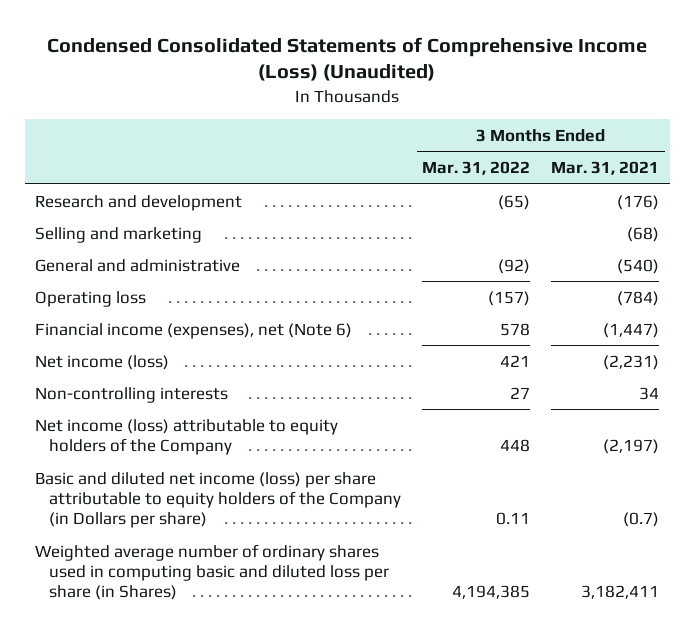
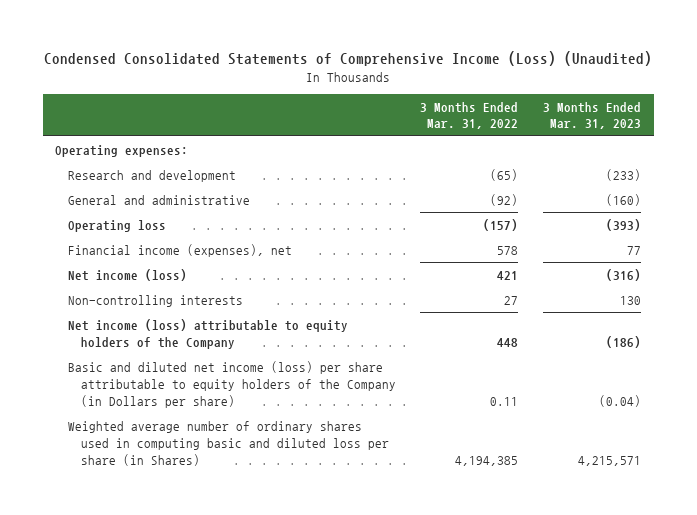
[551,161,660,176] Mar. 31, 2021 -> none
none -> [543,101,642,130] 3 Months Ended Mar. 31, 2023
none -> [55,144,189,157] Operating expenses:
[35,226,203,243] Selling and marketing -> none
[35,322,353,339] Financial income (expenses), net (Note 6) -> [67,243,292,257] Financial income (expenses), net

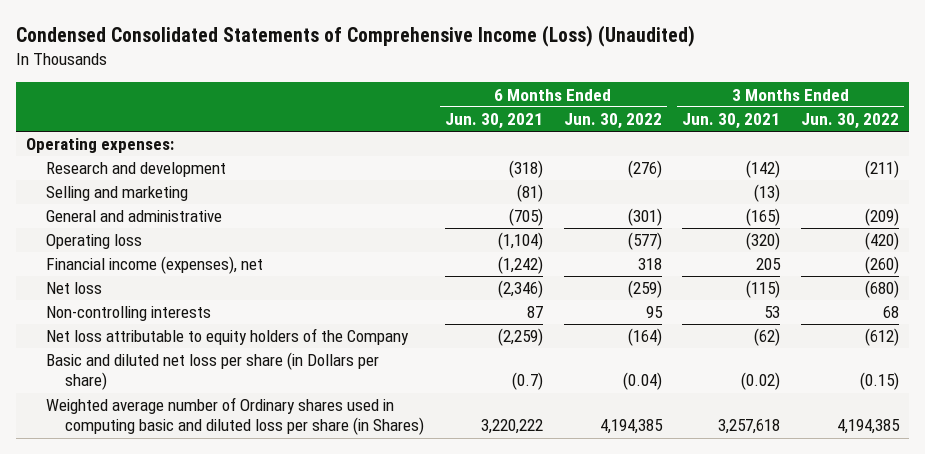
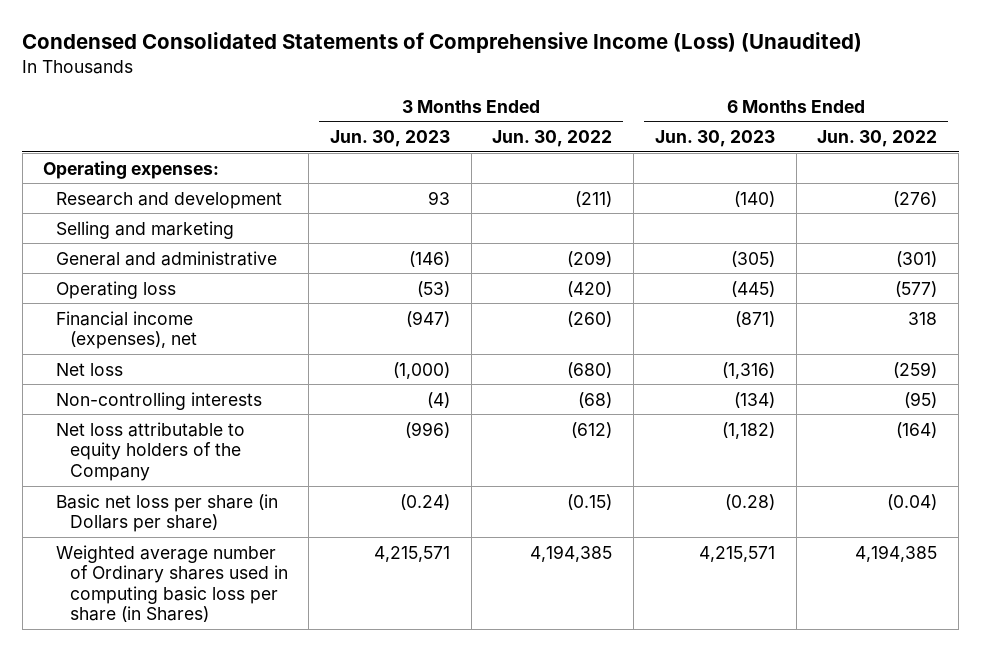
[445,113,544,130] Jun. 30, 2021 -> none
[682,113,781,130] Jun. 30, 2021 -> none
none -> [329,129,450,147] Jun. 30, 2023
none -> [654,129,775,147] Jun. 30, 2023
[645,306,663,319] 95 -> [904,391,938,408] (95)
[883,306,900,319] 68 -> [578,391,613,408] (68)
[45,352,379,391] Basic and diluted net loss per share (in Dollars per share) -> [56,493,279,533] Basic net loss per share (in Dollars per share)
[45,397,425,436] Weighted average number of Ordinary shares used in computing basic and diluted loss per share (in Shares) -> [56,544,288,623] Weighted average number of Ordinary shares used in computing basic loss per share (in Shares)

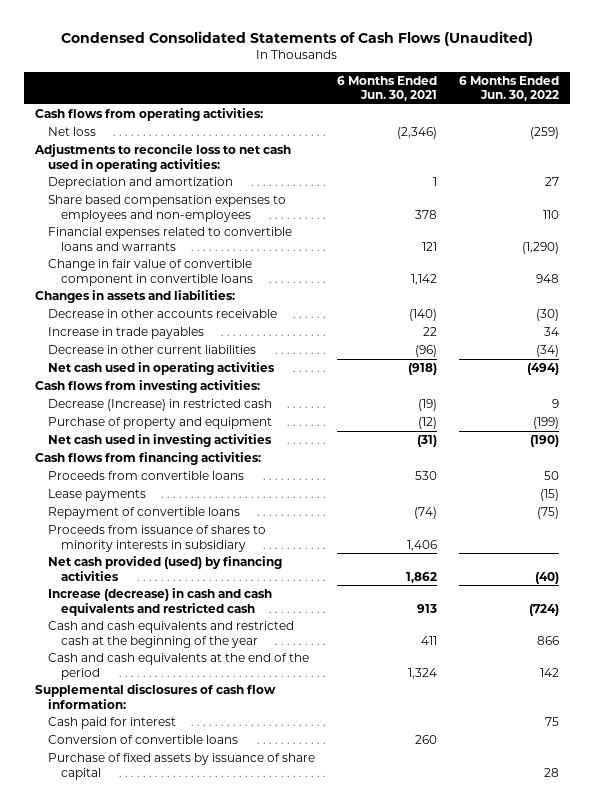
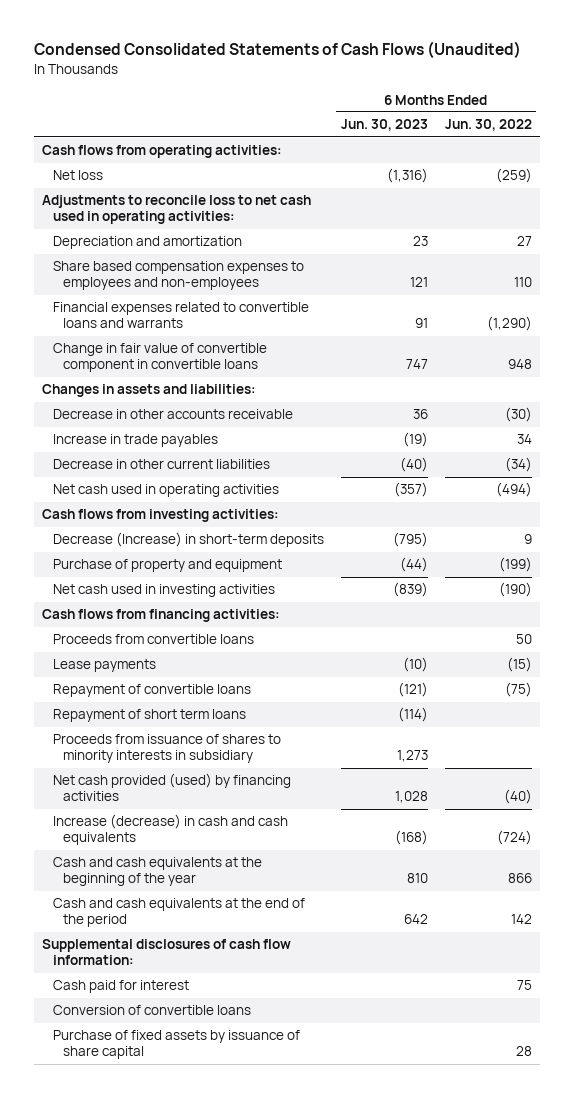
[336,75,437,102] 6 Months Ended Jun. 30, 2021 -> none
none -> [340,119,428,132] Jun. 30, 2023
[48,399,273,412] Decrease (Increase) in restricted cash -> none
none -> [52,532,324,548] Decrease (Increase) in short-term deposits
none -> [52,709,246,723] Repayment of short term loans
[48,588,273,616] Increase (decrease) in cash and cash equivalents and restricted cash -> [52,814,288,846] Increase (decrease) in cash and cash equivalents
[48,621,295,648] Cash and cash equivalents and restricted cash at the beginning of the year -> [52,857,262,887] Cash and cash equivalents at the beginning of the year

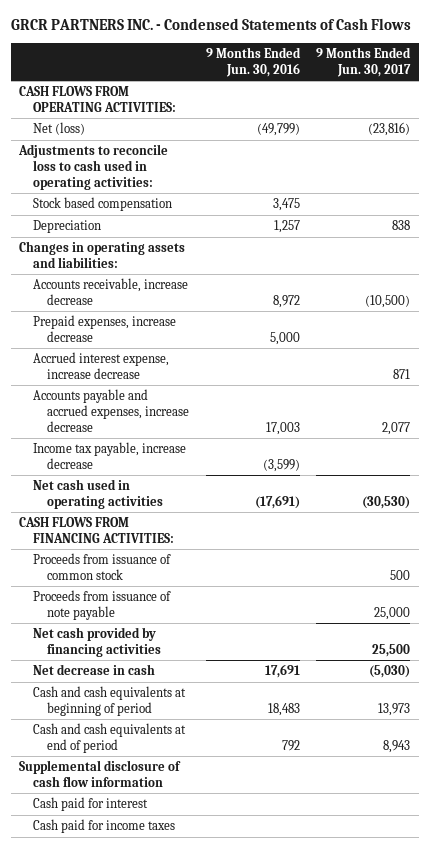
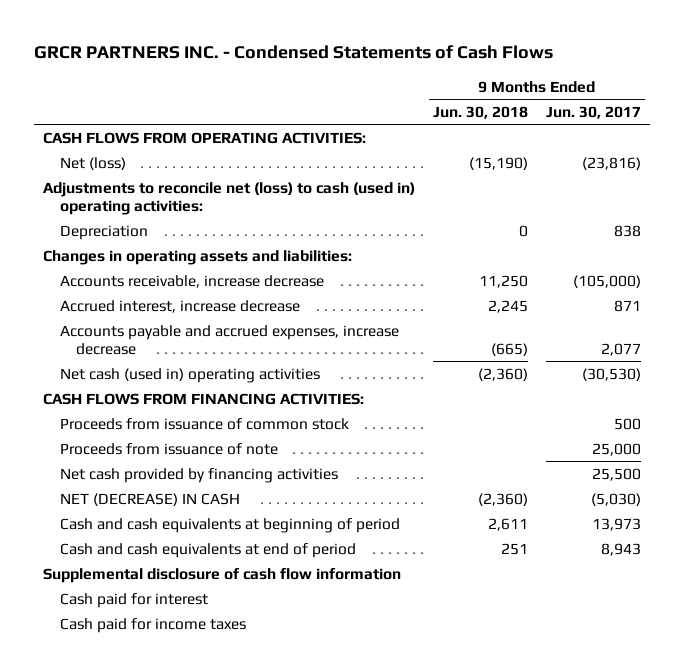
[205,46,301,77] 9 Months Ended Jun. 30, 2016 -> none
none -> [433,105,529,119] Jun. 30, 2018
[32,197,172,212] Stock based compensation -> none
[17,144,168,190] Adjustments to reconcile loss to cash used in operating activities: -> [43,181,416,215] Adjustments to reconcile net (loss) to cash (used in) operating activities:
[32,315,176,342] Prepaid expenses, increase decrease -> none
[365,294,411,308] (10,500) -> [572,274,641,288] (105,000)
[32,352,169,379] Accrued interest expense, increase decrease -> [59,299,300,313] Accrued interest, increase decrease
[32,442,186,469] Income tax payable, increase decrease -> none
[32,479,163,509] Net cash used in operating activities -> [59,367,320,383] Net cash (used in) operating activities
[32,590,171,620] Proceeds from issuance of note payable -> [59,442,278,455] Proceeds from issuance of note
[32,664,155,676] Net decrease in cash -> [59,492,240,506] NET (DECREASE) IN CASH

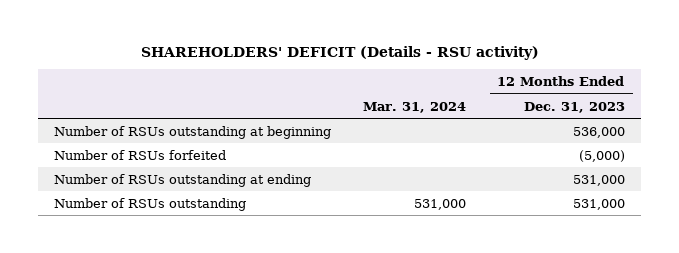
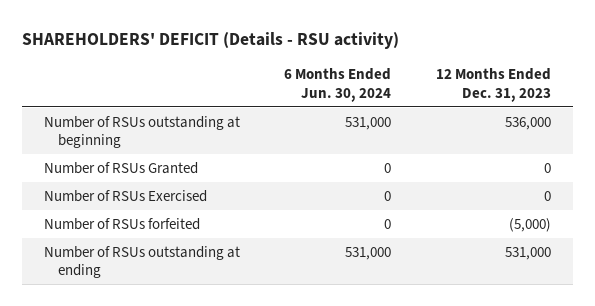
[362,101,466,113] Mar. 31, 2024 -> none
none -> [284,68,392,102] 6 Months Ended Jun. 30, 2024
none -> [44,161,199,174] Number of RSUs Granted
none -> [44,189,208,202] Number of RSUs Exercised
[54,197,247,211] Number of RSUs outstanding -> none

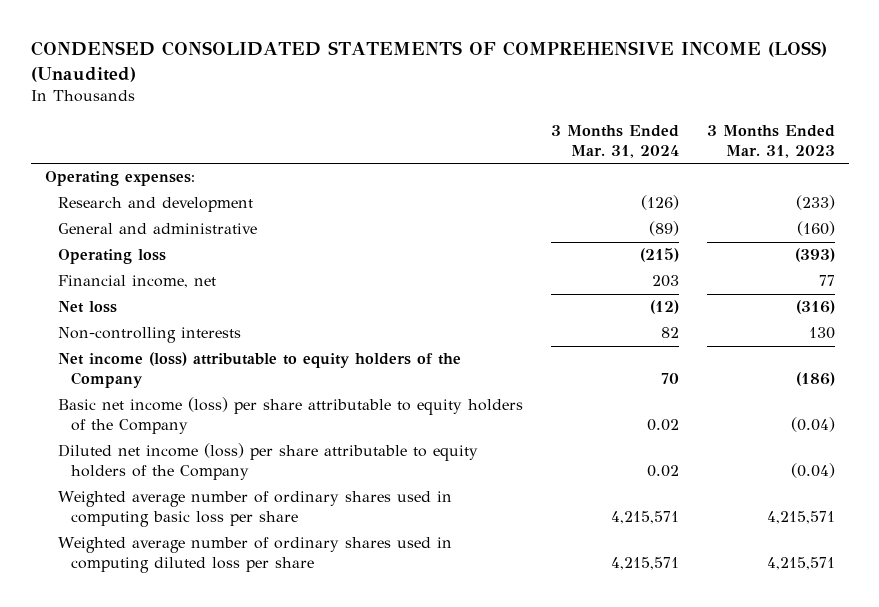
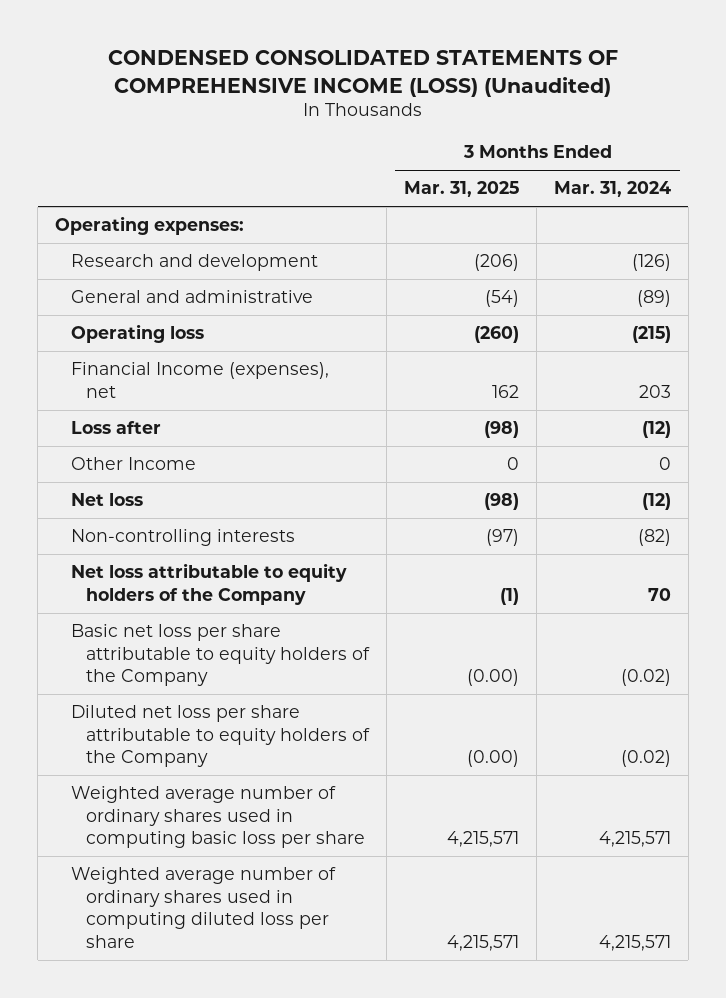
[706,124,835,158] 3 Months Ended Mar. 31, 2023 -> none
none -> [404,181,520,198] Mar. 31, 2025
[57,275,216,289] Financial income, net -> [70,362,329,398] Financial Income (expenses), net
none -> [70,421,161,435] Loss after
none -> [70,457,196,471] Other Income
[660,327,679,339] 82 -> [637,529,671,547] (82)
[57,352,461,389] Net income (loss) attributable to equity holders of the Company -> [70,563,347,605] Net loss attributable to equity holders of the Company
[57,397,523,435] Basic net income (loss) per share attributable to equity holders of the Company -> [70,624,371,687] Basic net loss per share attributable to equity holders of the Company
[646,419,679,432] 0.02 -> [620,669,671,687] (0.02)
[57,443,478,481] Diluted net income (loss) per share attributable to equity holders of the Company -> [70,705,371,768] Diluted net loss per share attributable to equity holders of the Company
[646,465,679,478] 0.02 -> [620,750,671,768] (0.02)

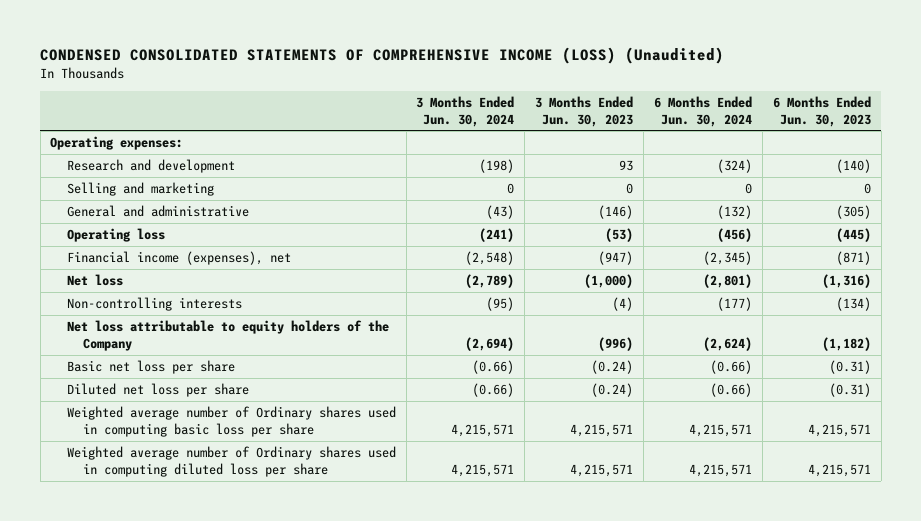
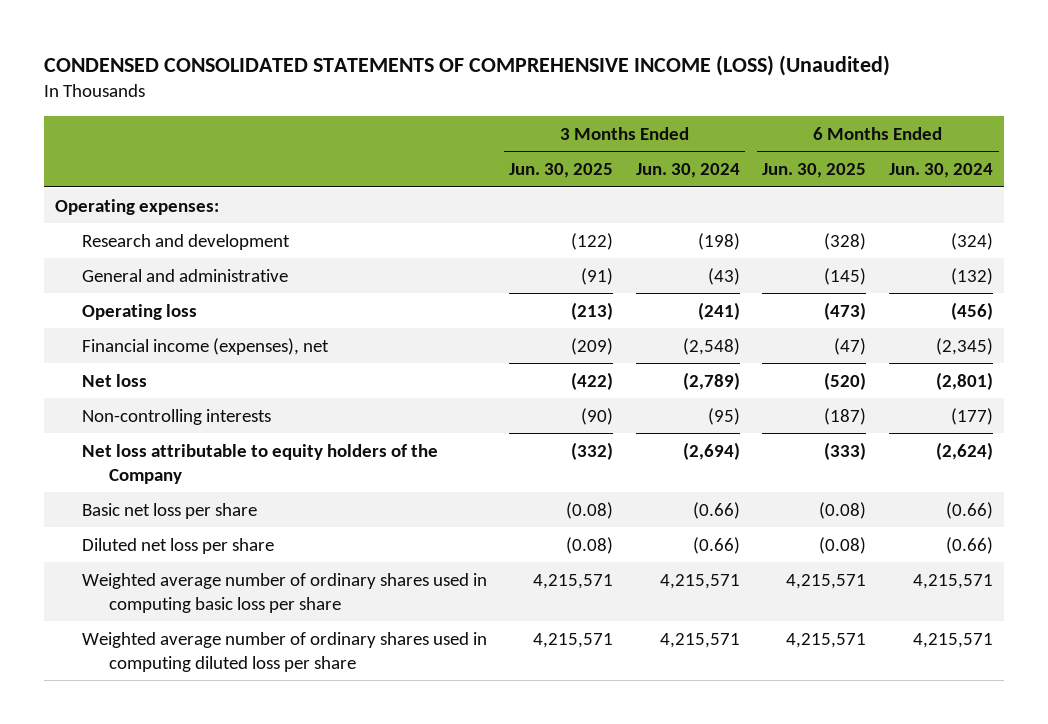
[535,95,634,127] 3 Months Ended Jun. 30, 2023 -> none
[772,95,871,127] 6 Months Ended Jun. 30, 2023 -> none
none -> [509,163,614,179] Jun. 30, 2025
none -> [762,163,867,179] Jun. 30, 2025
[66,182,214,197] Selling and marketing -> none
[66,406,396,437] Weighted average number of Ordinary shares used in computing basic loss per share -> [81,572,487,613] Weighted average number of ordinary shares used in computing basic loss per share
[66,446,396,477] Weighted average number of Ordinary shares used in computing diluted loss per share -> [81,631,487,672] Weighted average number of ordinary shares used in computing diluted loss per share

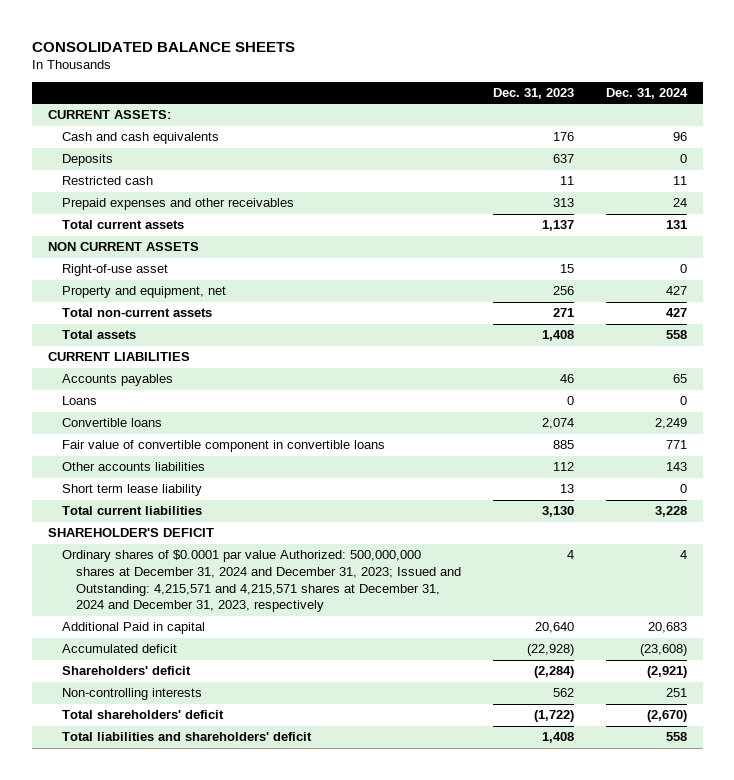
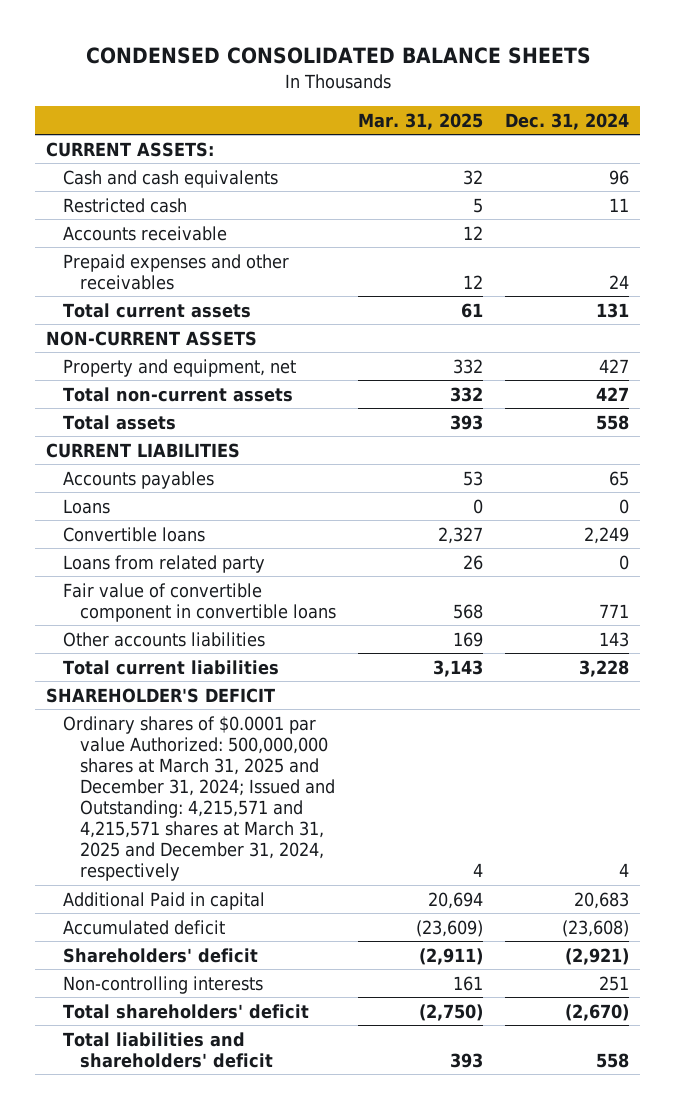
[31,41,295,52] CONSOLIDATED BALANCE SHEETS -> [85,47,591,65] CONDENSED CONSOLIDATED BALANCE SHEETS
[492,87,574,99] Dec. 31, 2023 -> none
none -> [358,112,484,130] Mar. 31, 2025
[61,154,113,167] Deposits -> none
none -> [63,225,228,241] Accounts receivable
[61,264,168,277] Right-of-use asset -> none
[47,242,199,252] NON CURRENT ASSETS -> [46,330,258,346] NON-CURRENT ASSETS
none -> [63,554,266,573] Loans from related party
[61,484,202,497] Short term lease liability -> none
[61,550,461,613] Ordinary shares of $0.0001 par value Authorized: 500,000,000 shares at December 31, 2024 and December 31, 2023; Issued and Outstanding: 4,215,571 and 4,215,571 shares at December 31, 2024 and December 31, 2023, respectively -> [63,715,336,882] Ordinary shares of $0.0001 par value Authorized: 500,000,000 shares at March 31, 2025 and December 31, 2024; Issued and Outstanding: 4,215,571 and 4,215,571 shares at March 31, 2025 and December 31, 2024, respectively

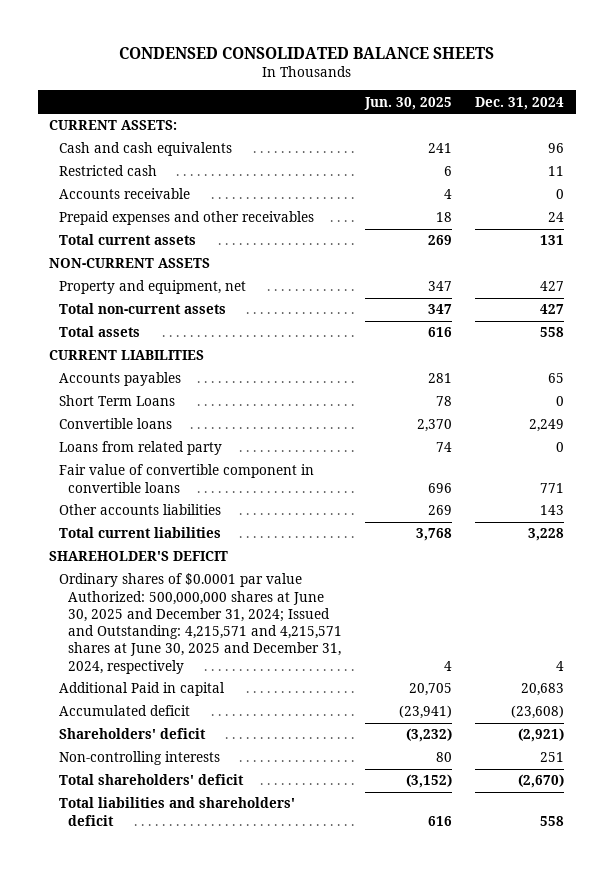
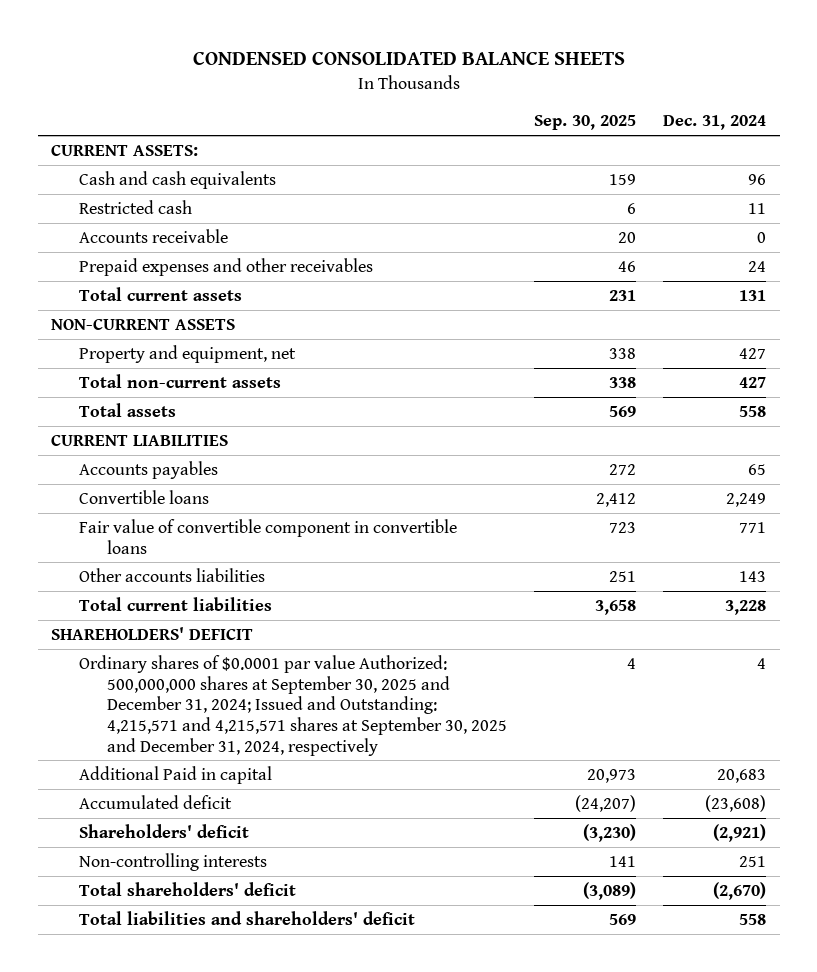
[364,96,453,110] Jun. 30, 2025 -> none
none -> [534,115,637,131] Sep. 30, 2025
[58,395,175,407] Short Term Loans -> none
[58,441,222,456] Loans from related party -> none
[48,551,228,562] SHAREHOLDER'S DEFICIT -> [51,626,254,640] SHAREHOLDERS' DEFICIT
[58,573,343,674] Ordinary shares of $0.0001 par value Authorized: 500,000,000 shares at June 30, 2025 and December 31, 2024; Issued and Outstanding: 4,215,571 and 4,215,571 shares at June 30, 2025 and December 31, 2024, respectively -> [79,654,508,756] Ordinary shares of $0.0001 par value Authorized: 500,000,000 shares at September 30, 2025 and December 31, 2024; Issued and Outstanding: 4,215,571 and 4,215,571 shares at September 30, 2025 and December 31, 2024, respectively

